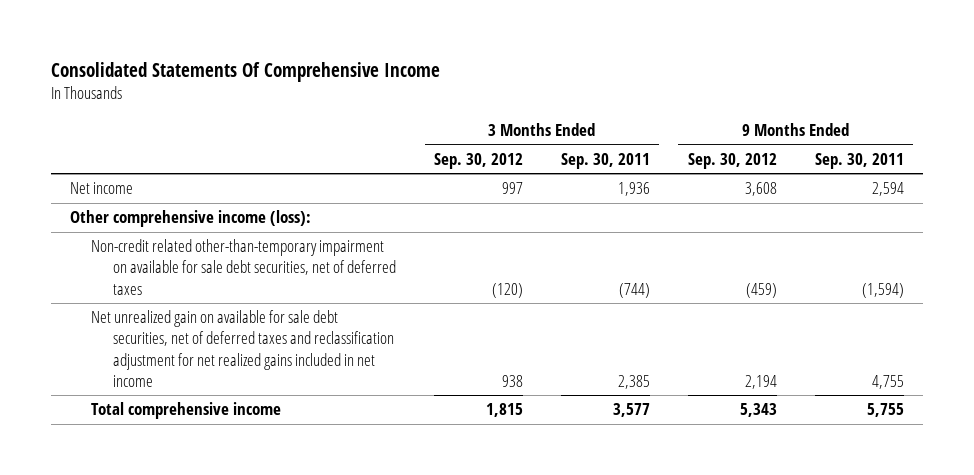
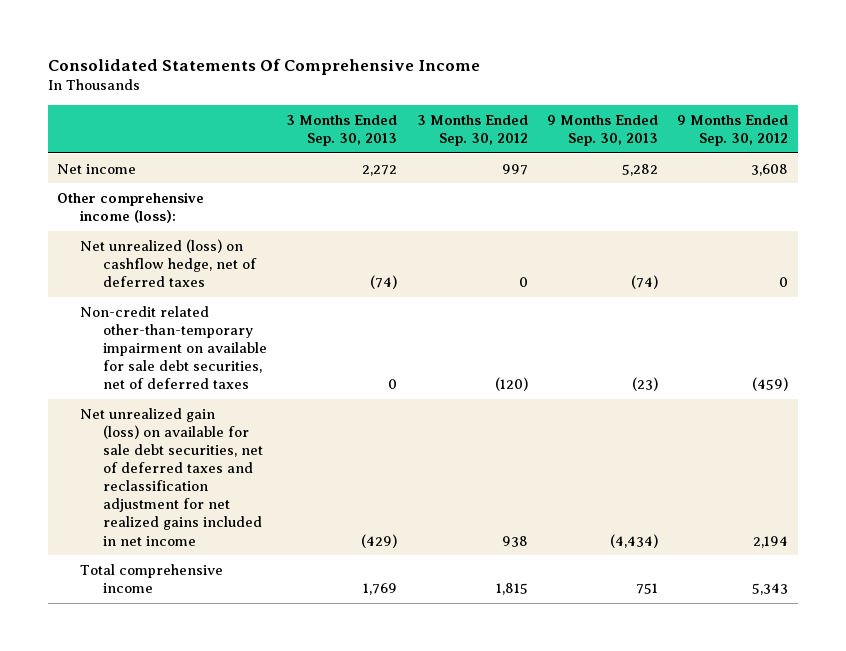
[560,152,650,169] Sep. 30, 2011 -> none
[814,152,904,169] Sep. 30, 2011 -> none
none -> [286,115,398,147] 3 Months Ended Sep. 30, 2013
none -> [546,115,658,147] 9 Months Ended Sep. 30, 2013
none -> [80,238,257,288] Net unrealized (loss) on cashflow hedge, net of deferred taxes
[91,310,395,387] Net unrealized gain on available for sale debt securities, net of deferred taxes and reclassification adjustment for net realized gains included in net income -> [80,407,263,546] Net unrealized gain (loss) on available for sale debt securities, net of deferred taxes and reclassification adjustment for net realized gains included in net income

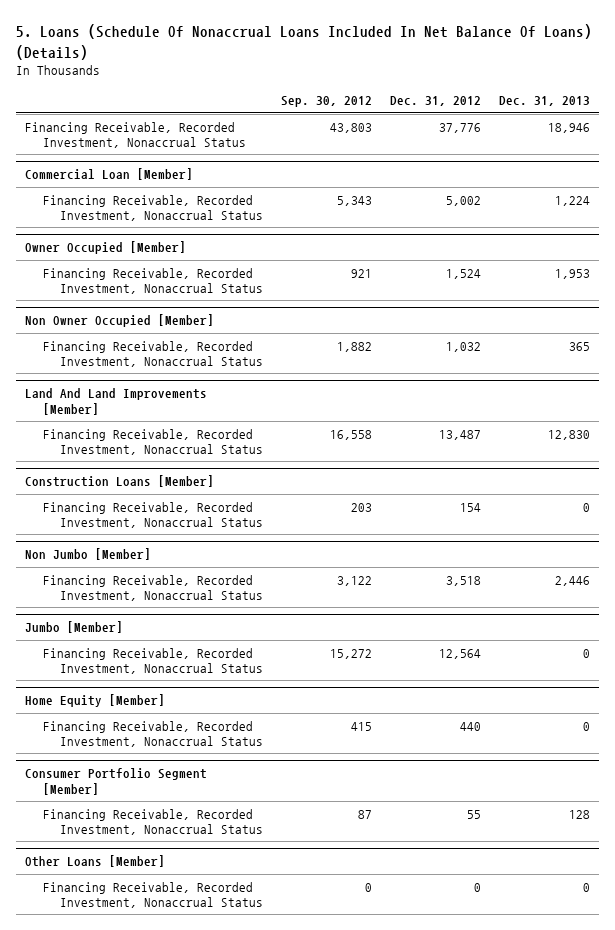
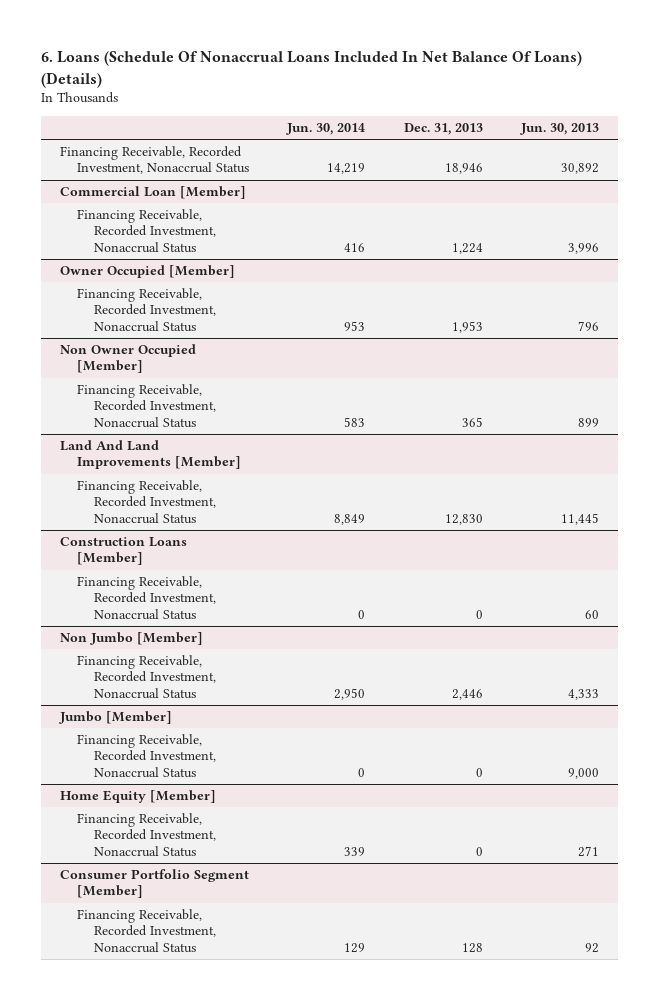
[16,24,593,60] 5. Loans (Schedule Of Nonaccrual Loans Included In Net Balance Of Loans) (Details) -> [40,51,582,88] 6. Loans (Schedule Of Nonaccrual Loans Included In Net Balance Of Loans) (Details)
[280,96,372,108] Sep. 30, 2012 -> none
[389,96,481,107] Dec. 31, 2012 -> none
none -> [286,122,366,135] Jun. 30, 2014
none -> [519,122,599,135] Jun. 30, 2013
[25,855,166,868] Other Loans [Member] -> none
[42,881,264,909] Financing Receivable, Recorded Investment, Nonaccrual Status -> none

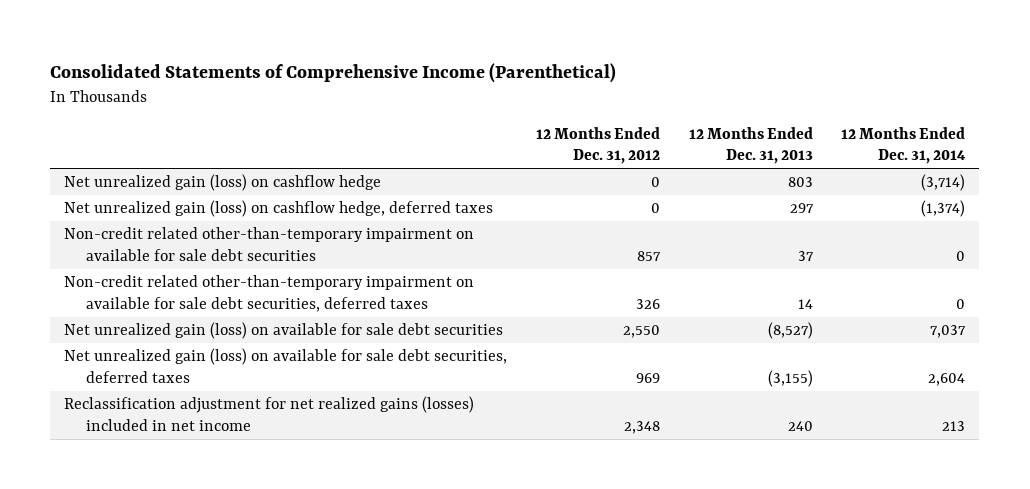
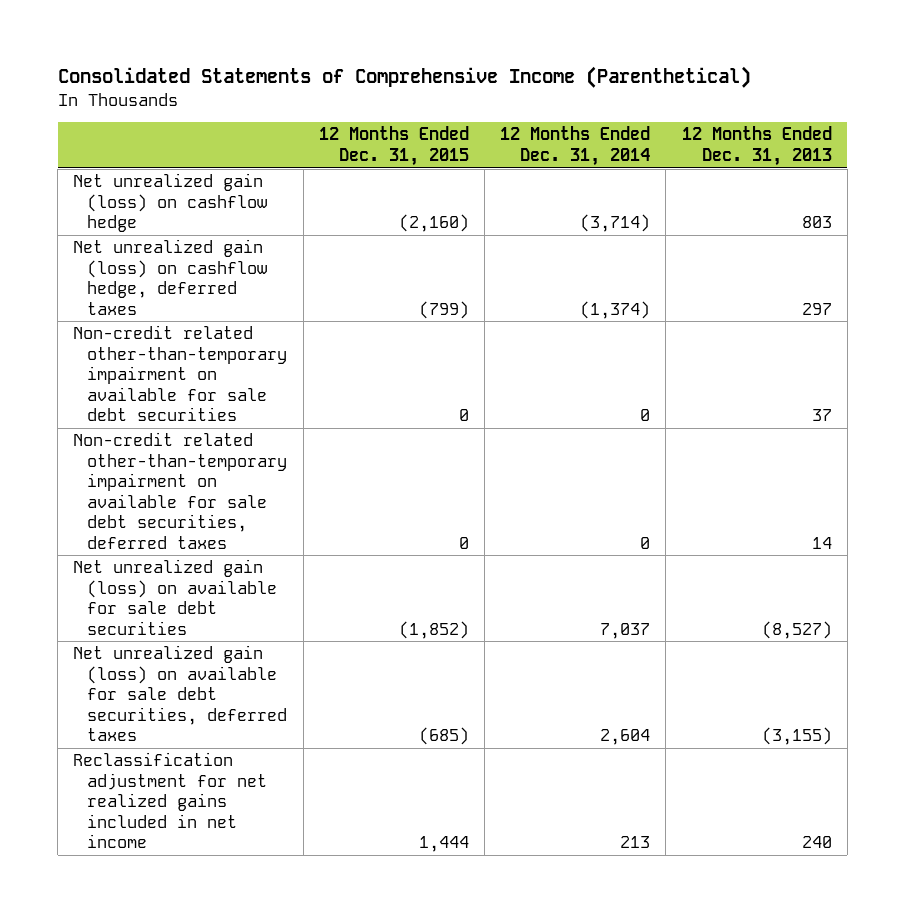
[536,126,661,165] 12 Months Ended Dec. 31, 2012 -> none
none -> [318,126,469,166] 12 Months Ended Dec. 31, 2015
[64,396,475,431] Reclassification adjustment for net realized gains (losses) included in net income -> [73,752,268,849] Reclassification adjustment for net realized gains included in net income

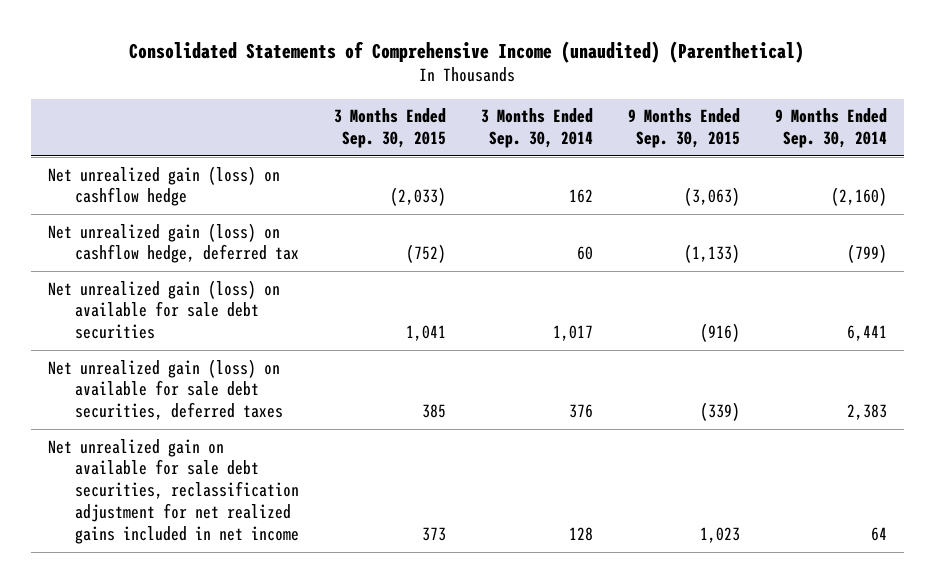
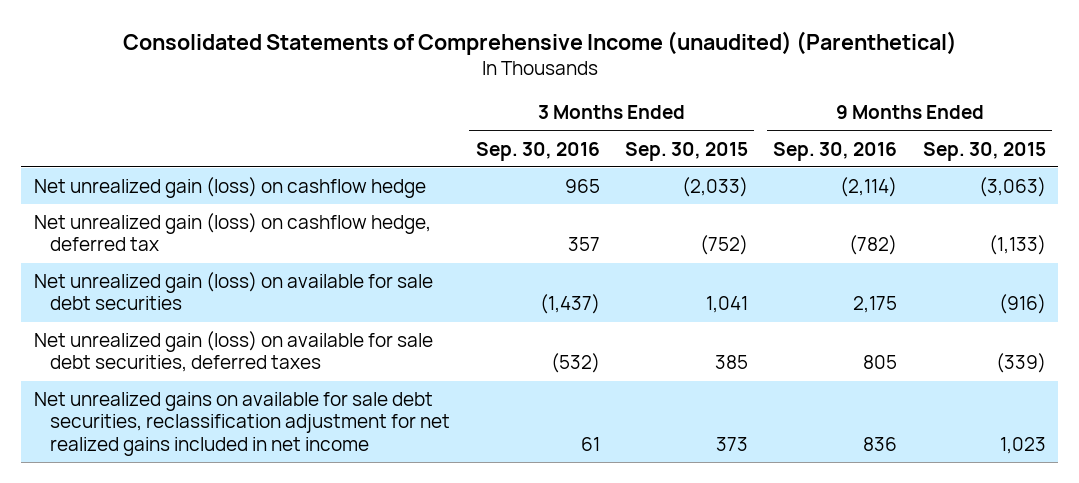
[480,108,593,149] 3 Months Ended Sep. 30, 2014 -> none
[774,108,887,149] 9 Months Ended Sep. 30, 2014 -> none
none -> [475,141,600,161] Sep. 30, 2016
none -> [773,141,898,161] Sep. 30, 2016
[48,438,299,545] Net unrealized gain on available for sale debt securities, reclassification adjustment for net realized gains included in net income -> [33,392,451,456] Net unrealized gains on available for sale debt securities, reclassification adjustment for net realized gains included in net income

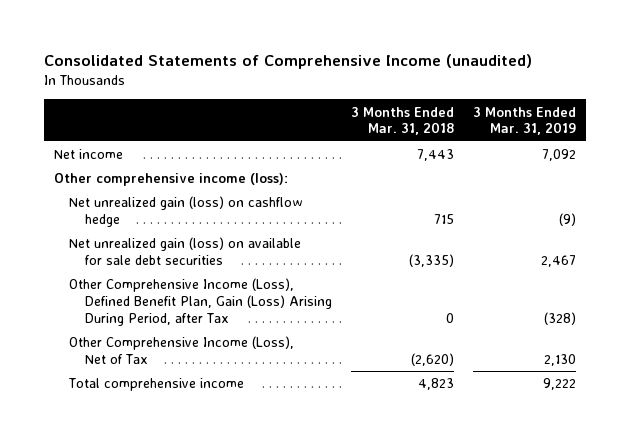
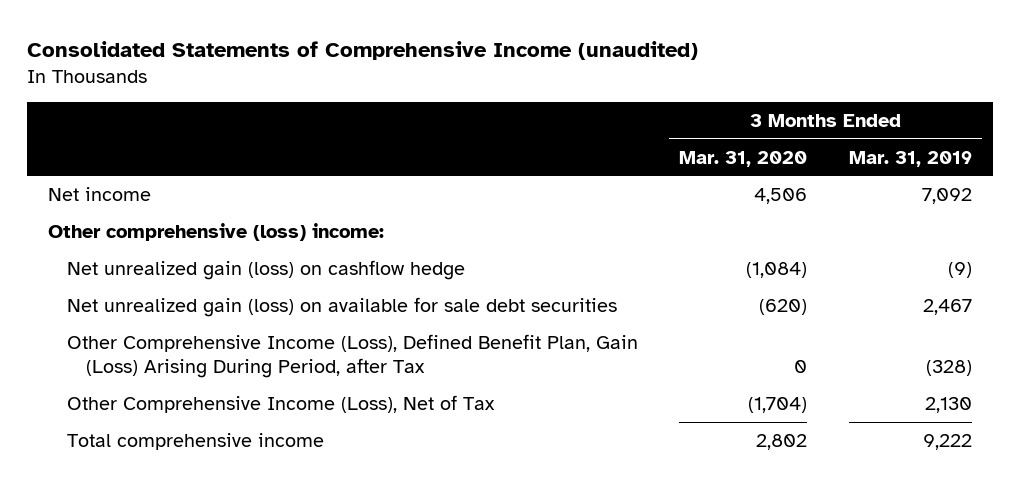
[351,106,455,136] 3 Months Ended Mar. 31, 2018 -> none
none -> [679,150,808,167] Mar. 31, 2020
[53,173,288,187] Other comprehensive income (loss): -> [47,222,384,241] Other comprehensive (loss) income:

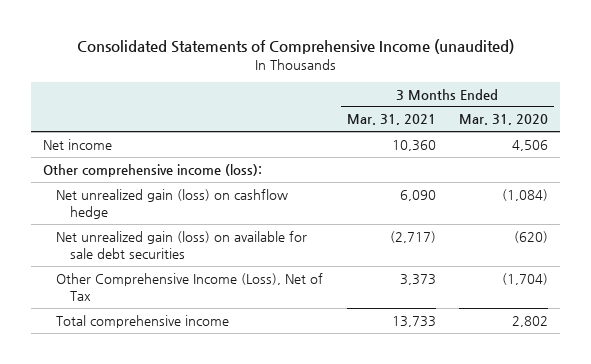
[849,150,973,167] Mar. 31, 2019 -> none
none -> [346,114,436,126] Mar. 31, 2021
[47,222,384,241] Other comprehensive (loss) income: -> [42,163,262,177] Other comprehensive income (loss):
[66,333,638,379] Other Comprehensive Income (Loss), Defined Benefit Plan, Gain (Loss) Arising During Period, after Tax -> none

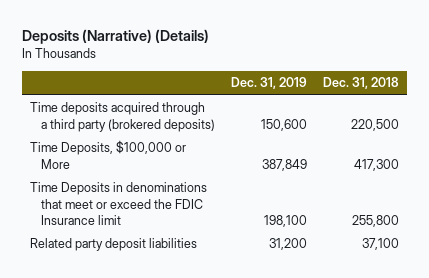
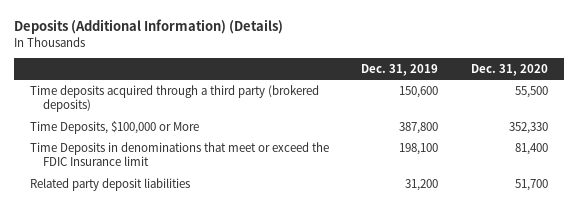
[21,29,209,45] Deposits (Narrative) (Details) -> [13,19,283,35] Deposits (Additional Information) (Details)
[323,77,400,90] Dec. 31, 2018 -> none
none -> [471,63,549,76] Dec. 31, 2020
[262,158,308,171] 387,849 -> [399,121,439,134] 387,800

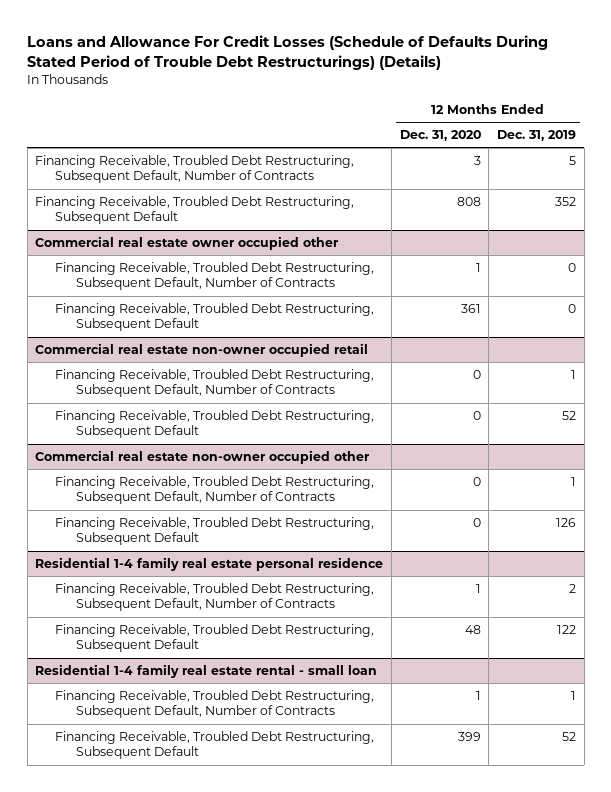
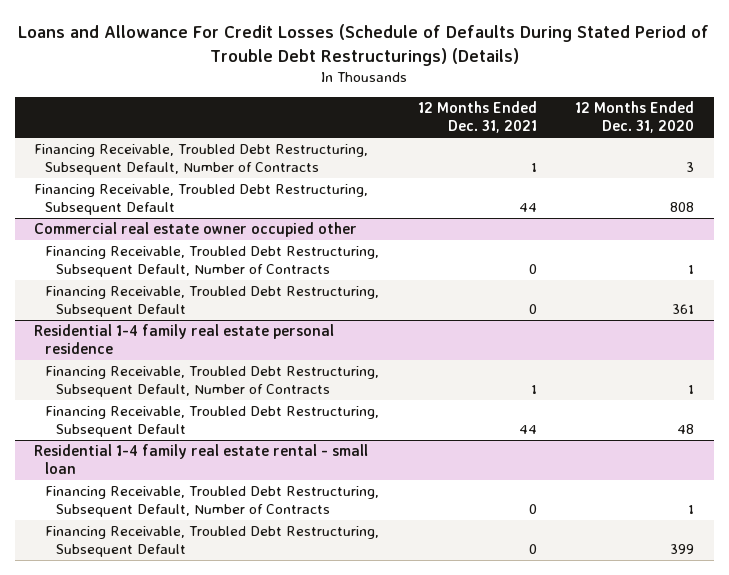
[497,130,577,142] Dec. 31, 2019 -> none
none -> [417,100,537,134] 12 Months Ended Dec. 31, 2021
[35,343,369,358] Commercial real estate non-owner occupied retail -> none
[55,369,375,398] Financing Receivable, Troubled Debt Restructuring, Subsequent Default, Number of Contracts -> none
[55,410,375,439] Financing Receivable, Troubled Debt Restructuring, Subsequent Default -> none
[35,450,371,465] Commercial real estate non-owner occupied other -> none
[55,476,375,505] Financing Receivable, Troubled Debt Restructuring, Subsequent Default, Number of Contracts -> none
[55,517,375,546] Financing Receivable, Troubled Debt Restructuring, Subsequent Default -> none

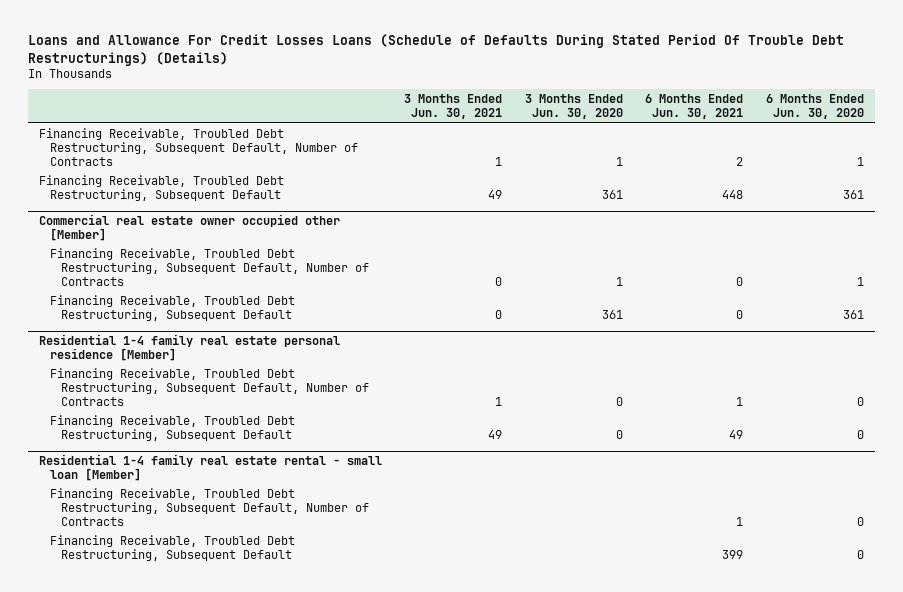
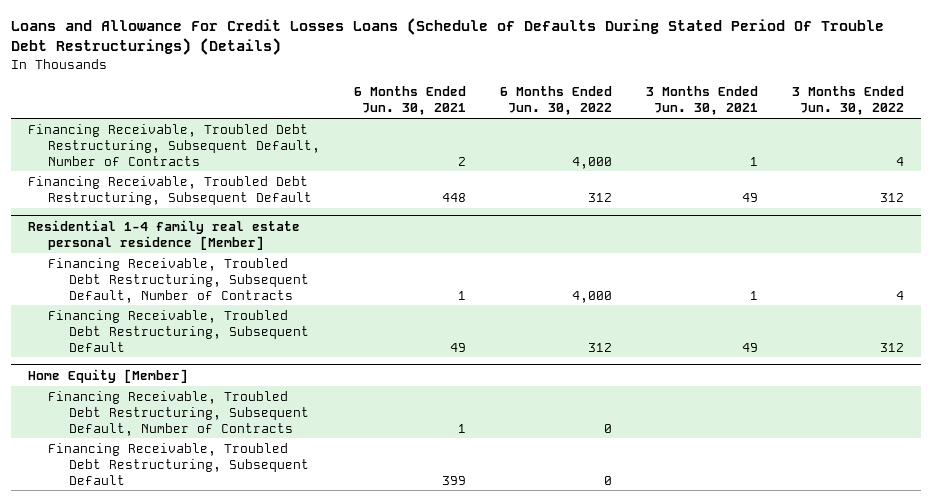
[524,94,623,120] 3 Months Ended Jun. 30, 2020 -> none
[765,94,864,120] 6 Months Ended Jun. 30, 2020 -> none
none -> [500,86,613,116] 6 Months Ended Jun. 30, 2022
none -> [792,86,905,116] 3 Months Ended Jun. 30, 2022
[38,213,340,241] Commercial real estate owner occupied other [Member] -> none
[49,247,369,286] Financing Receivable, Troubled Debt Restructuring, Subsequent Default, Number of Contracts -> none
[49,294,295,321] Financing Receivable, Troubled Debt Restructuring, Subsequent Default -> none
[38,453,382,481] Residential 1-4 family real estate rental - small loan [Member] -> none
none -> [27,368,188,383] Home Equity [Member]

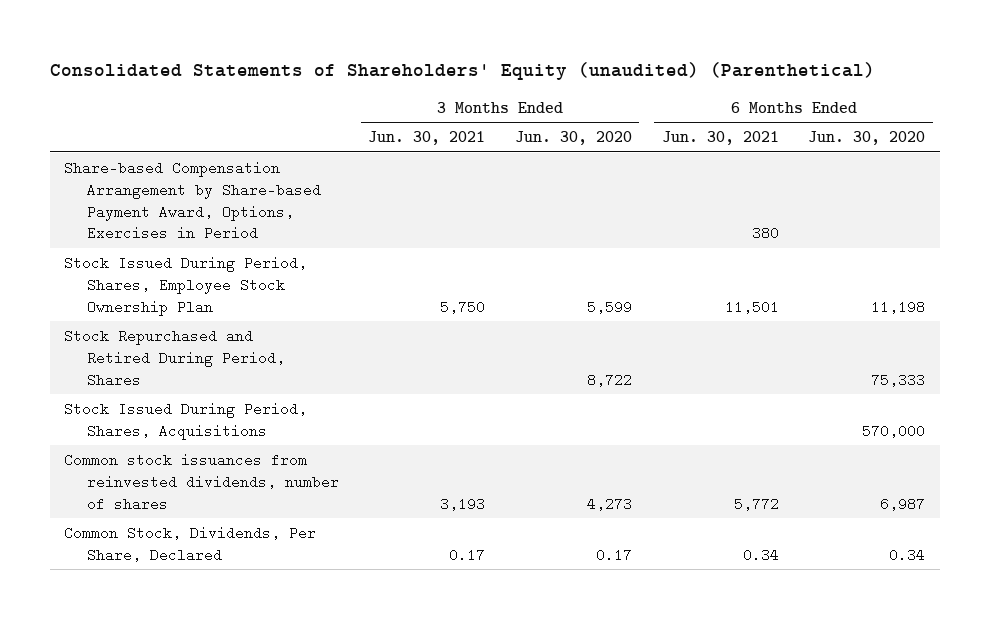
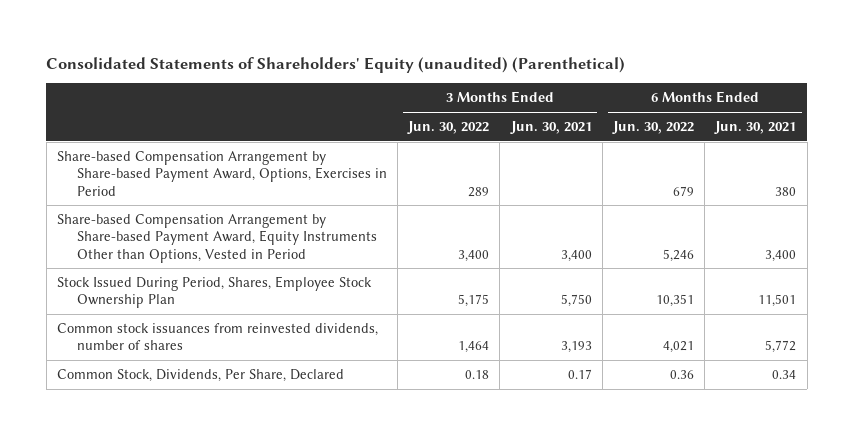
[515,131,633,146] Jun. 30, 2020 -> none
[808,131,926,146] Jun. 30, 2020 -> none
none -> [407,121,490,135] Jun. 30, 2022
none -> [612,121,695,135] Jun. 30, 2022
none -> [56,214,377,263] Share-based Compensation Arrangement by Share-based Payment Award, Equity Instruments Other than Options, Vested in Period
[64,328,285,387] Stock Repurchased and Retired During Period, Shares -> none
[64,401,308,440] Stock Issued During Period, Shares, Acquisitions -> none

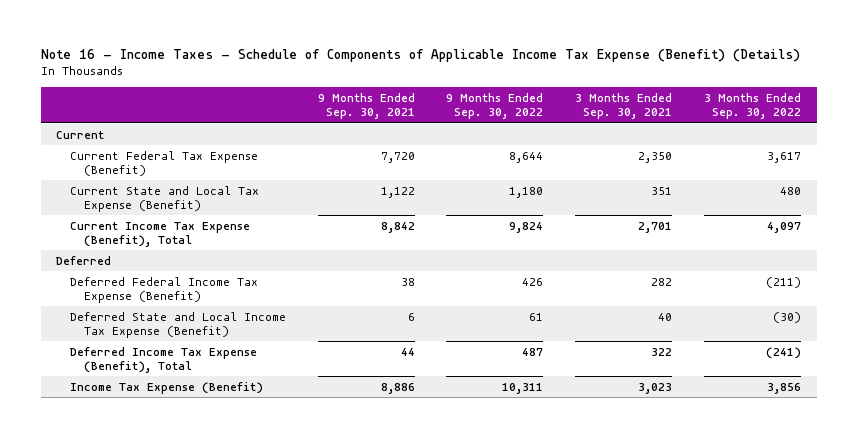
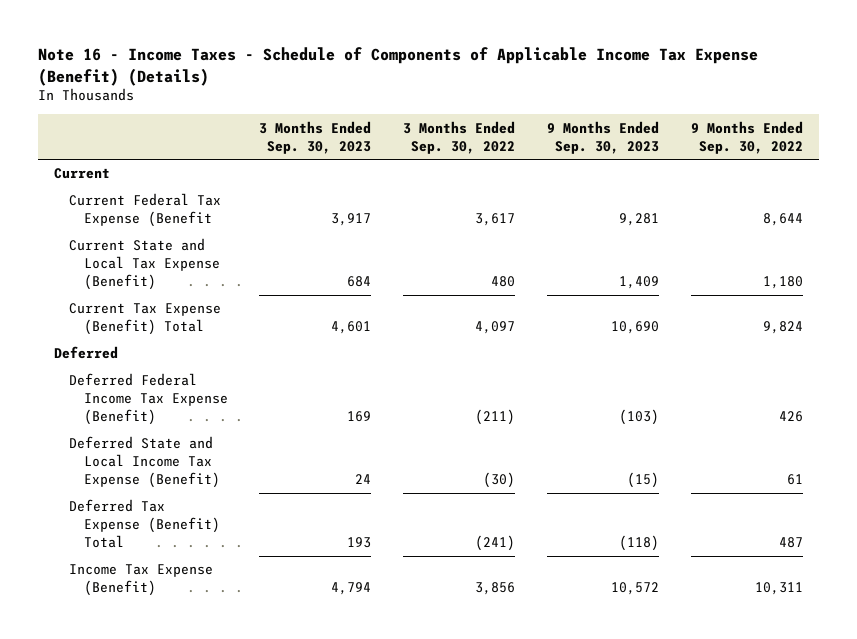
[317,92,415,120] 9 Months Ended Sep. 30, 2021 -> none
[575,92,673,120] 3 Months Ended Sep. 30, 2021 -> none
none -> [259,120,372,154] 3 Months Ended Sep. 30, 2023
none -> [546,120,659,154] 9 Months Ended Sep. 30, 2023
[70,150,259,177] Current Federal Tax Expense (Benefit) -> [68,193,221,228] Current Federal Tax Expense (Benefit
[70,221,251,248] Current Income Tax Expense (Benefit), Total -> [68,303,221,336] Current Tax Expense (Benefit) Total
[70,346,258,374] Deferred Income Tax Expense (Benefit), Total -> [68,499,220,549] Deferred Tax Expense (Benefit) Total

